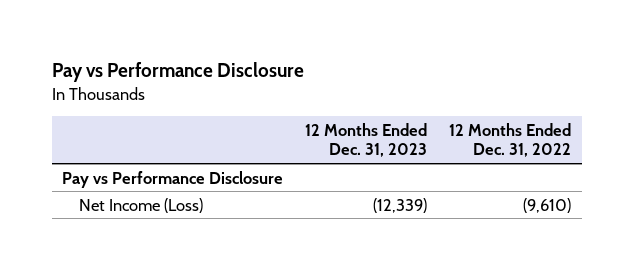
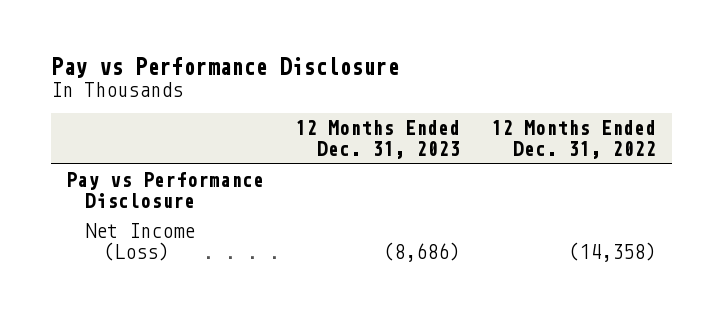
[373,197,428,213] (12,339) -> [383,241,461,262] (8,686)
[523,197,572,213] (9,610) -> [568,241,657,262] (14,358)

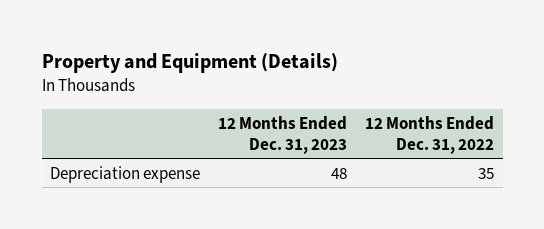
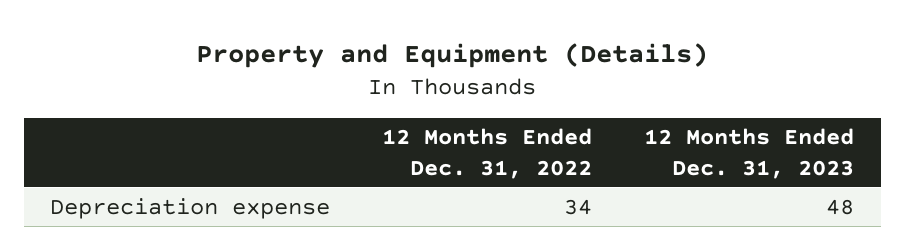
[477,167,494,179] 35 -> [564,199,593,216] 34

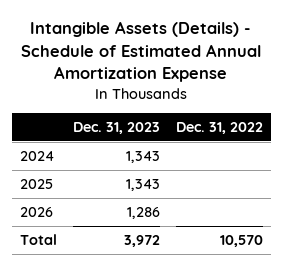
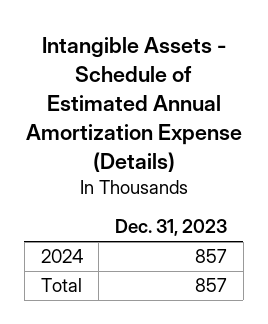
[21,21,262,83] Intangible Assets (Details) - Schedule of Estimated Annual Amortization Expense -> [25,37,242,172] Intangible Assets - Schedule of Estimated Annual Amortization Expense (Details)
[175,122,263,135] Dec. 31, 2022 -> none
[19,178,53,189] 2025 -> none
[19,206,53,217] 2026 -> none
[125,150,160,163] 1,343 -> [195,249,228,264] 857
[123,234,160,247] 3,972 -> [195,278,228,293] 857

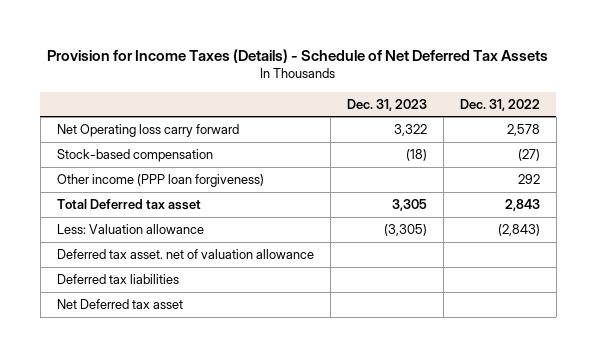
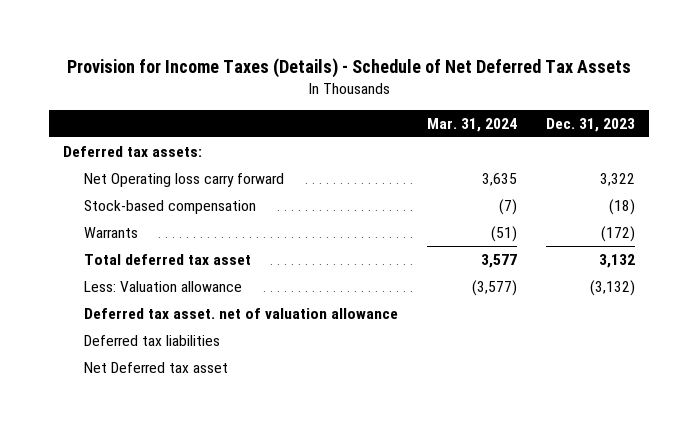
[459,98,540,111] Dec. 31, 2022 -> none
none -> [427,117,518,132] Mar. 31, 2024
none -> [63,145,203,157] Deferred tax assets:
[56,174,264,188] Other income (PPP loan forgiveness) -> none
none -> [84,226,139,238] Warrants
[56,199,201,211] Total Deferred tax asset -> [84,253,252,265] Total deferred tax asset
[391,199,427,212] 3,305 -> [598,253,635,268] 3,132
[383,224,427,237] (3,305) -> [589,279,635,296] (3,132)

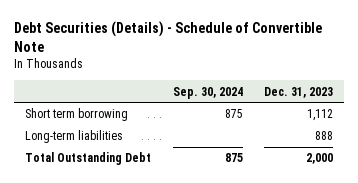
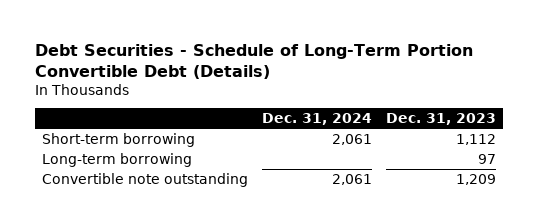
[14,21,323,52] Debt Securities (Details) - Schedule of Convertible Note -> [35,43,474,79] Debt Securities - Schedule of Long-Term Portion Convertible Debt (Details)
[172,86,243,99] Sep. 30, 2024 -> none
none -> [262,112,373,125] Dec. 31, 2024
[24,108,128,122] Short term borrowing -> [42,132,196,147] Short-term borrowing
[24,130,123,144] Long-term liabilities -> [42,152,193,167] Long-term borrowing
[315,131,334,141] 888 -> [478,153,497,164] 97
[24,152,151,166] Total Outstanding Debt -> [42,172,249,187] Convertible note outstanding
[306,153,334,165] 2,000 -> [456,173,497,185] 1,209

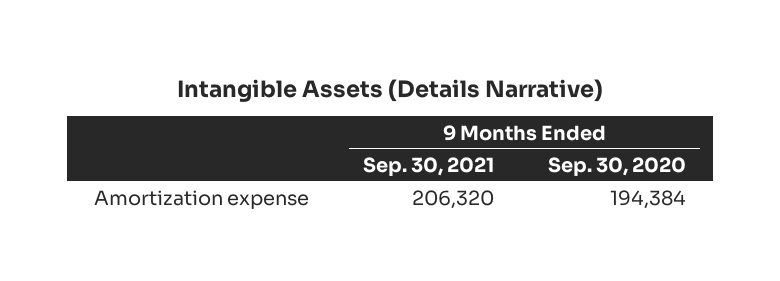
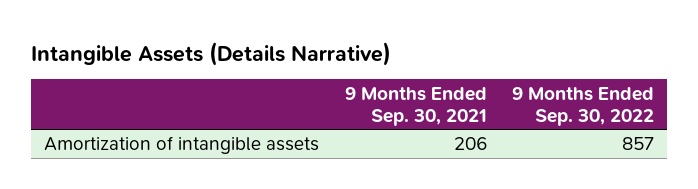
[548,156,687,176] Sep. 30, 2020 -> none
none -> [511,86,654,126] 9 Months Ended Sep. 30, 2022
[93,190,309,210] Amortization expense -> [44,136,320,155] Amortization of intangible assets
[411,190,494,210] 206,320 -> [453,137,487,151] 206

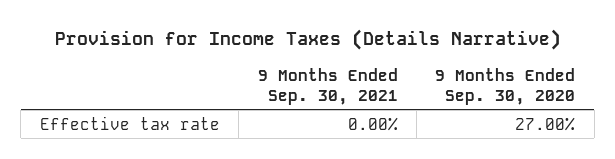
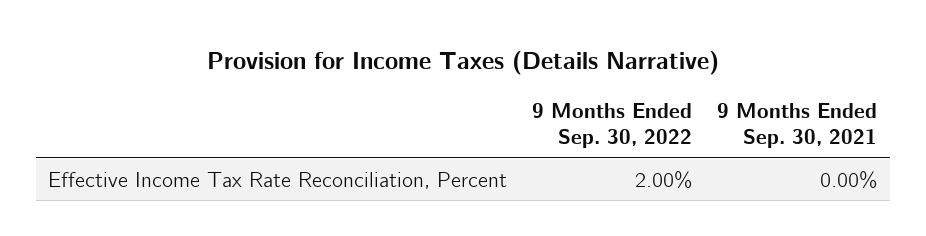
[435,67,576,105] 9 Months Ended Sep. 30, 2020 -> none
none -> [532,102,693,149] 9 Months Ended Sep. 30, 2022
[39,115,220,130] Effective tax rate -> [48,171,508,189] Effective Income Tax Rate Reconciliation, Percent

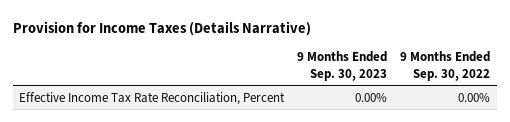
[717,102,878,149] 9 Months Ended Sep. 30, 2021 -> none
none -> [297,51,388,81] 9 Months Ended Sep. 30, 2023
[635,170,693,189] 2.00% -> [458,92,491,102] 0.00%

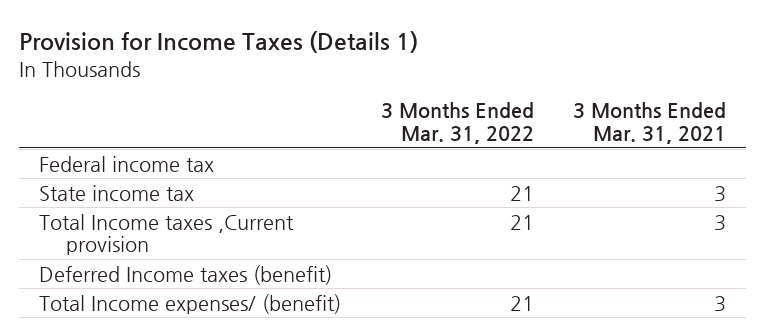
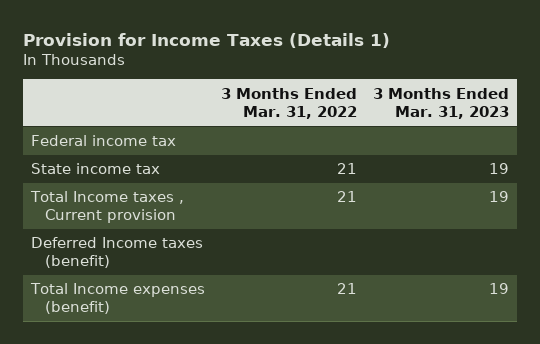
[573,101,727,144] 3 Months Ended Mar. 31, 2021 -> none
none -> [373,87,510,119] 3 Months Ended Mar. 31, 2023
[38,213,294,256] Total Income taxes ,Current provision -> [30,191,185,224] Total Income taxes , Current provision
[38,293,341,314] Total Income expenses/ (benefit) -> [30,283,206,315] Total Income expenses (benefit)

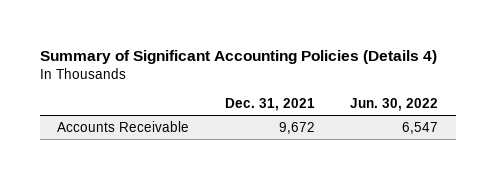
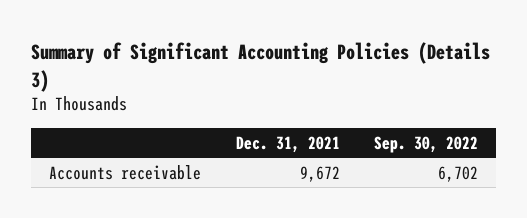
[39,49,437,64] Summary of Significant Accounting Policies (Details 4) -> [31,41,491,92] Summary of Significant Accounting Policies (Details 3)
[350,98,439,112] Jun. 30, 2022 -> none
none -> [374,136,479,154] Sep. 30, 2022
[57,120,190,132] Accounts Receivable -> [48,164,201,180] Accounts receivable

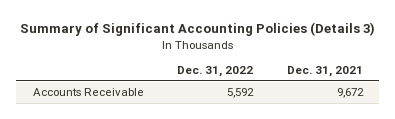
[374,136,479,154] Sep. 30, 2022 -> none
none -> [177,66,254,78] Dec. 31, 2022
[48,164,201,180] Accounts receivable -> [32,88,144,97] Accounts Receivable

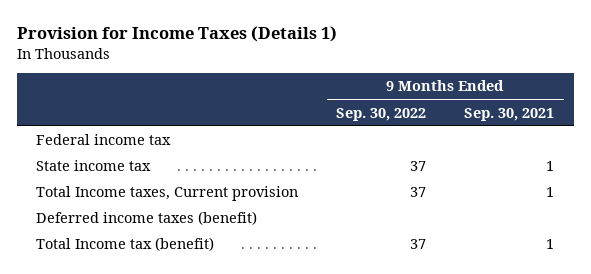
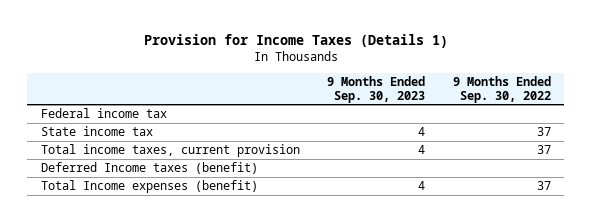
[464,107,555,121] Sep. 30, 2021 -> none
none -> [327,76,426,103] 9 Months Ended Sep. 30, 2023
[36,186,299,202] Total Income taxes, Current provision -> [40,144,300,158] Total income taxes, current provision
[36,211,258,226] Deferred income taxes (benefit) -> [40,162,258,175] Deferred Income taxes (benefit)
[36,237,215,252] Total Income tax (benefit) -> [40,180,258,194] Total Income expenses (benefit)

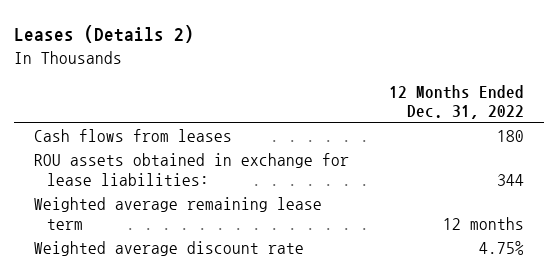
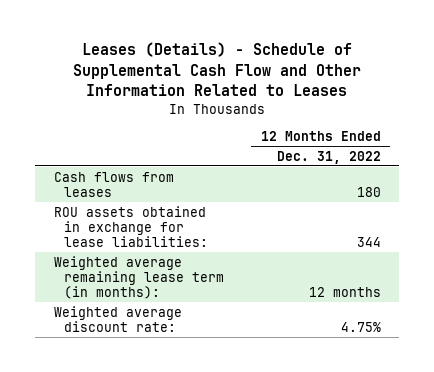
[13,24,194,43] Leases (Details 2) -> [73,42,362,96] Leases (Details) - Schedule of Supplemental Cash Flow and Other Information Related to Leases
[33,197,322,230] Weighted average remaining lease term -> [53,255,224,300] Weighted average remaining lease term (in months):
[33,241,304,257] Weighted average discount rate -> [53,305,182,332] Weighted average discount rate:

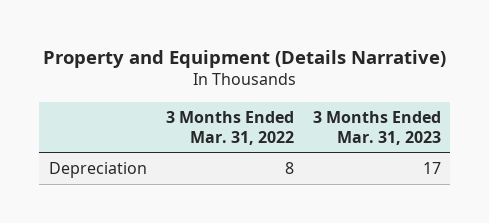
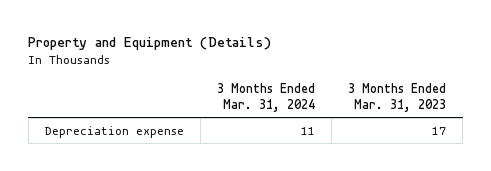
[42,49,446,68] Property and Equipment (Details Narrative) -> [28,37,272,51] Property and Equipment (Details)
[165,110,294,145] 3 Months Ended Mar. 31, 2022 -> none
none -> [216,83,315,112] 3 Months Ended Mar. 31, 2024
[48,162,147,179] Depreciation -> [44,125,184,138] Depreciation expense

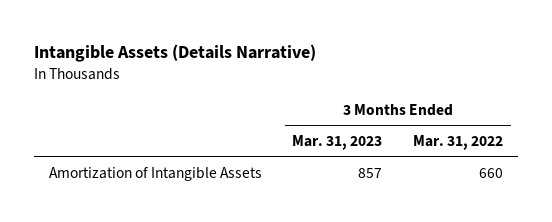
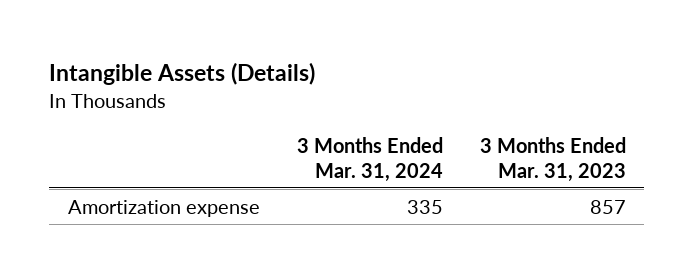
[33,43,316,62] Intangible Assets (Details Narrative) -> [49,61,316,85] Intangible Assets (Details)
[413,134,504,150] Mar. 31, 2022 -> none
none -> [296,136,443,182] 3 Months Ended Mar. 31, 2024
[48,166,262,181] Amortization of Intangible Assets -> [67,199,260,217] Amortization expense

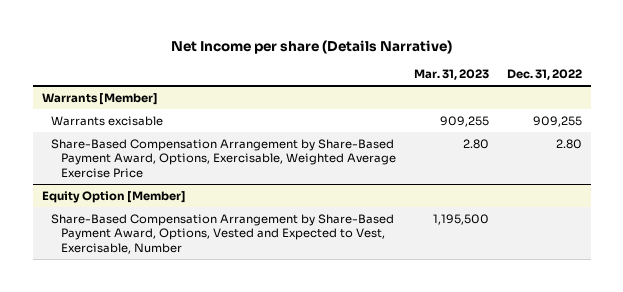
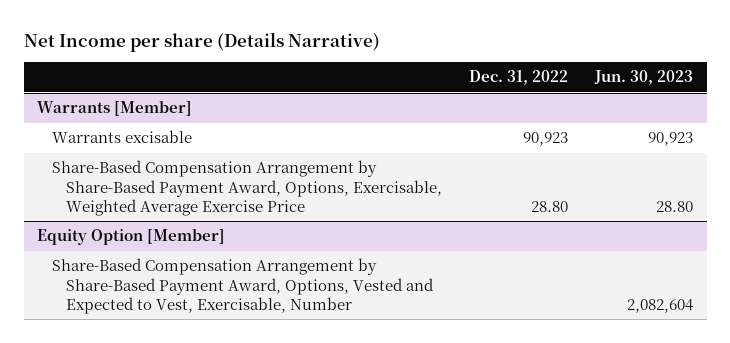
[413,69,489,81] Mar. 31, 2023 -> none
none -> [594,70,694,86] Jun. 30, 2023
[532,115,582,127] 909,255 -> [523,132,569,147] 90,923
[555,138,582,149] 2.80 -> [531,200,569,212] 28.80

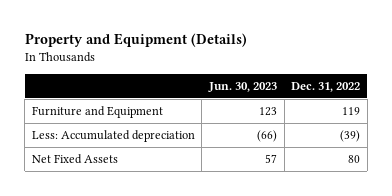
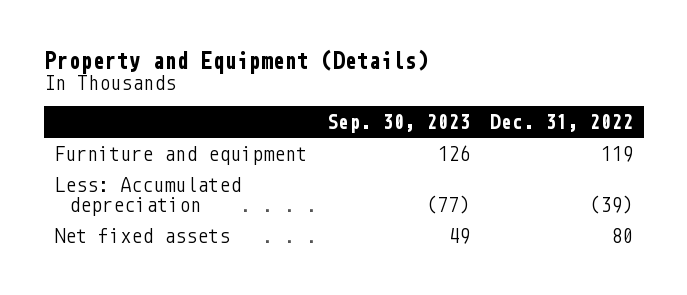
[208,82,278,93] Jun. 30, 2023 -> none
none -> [327,114,471,134] Sep. 30, 2023
[31,106,163,119] Furniture and Equipment -> [54,145,308,165] Furniture and equipment
[31,154,118,165] Net Fixed Assets -> [54,227,231,243] Net fixed assets

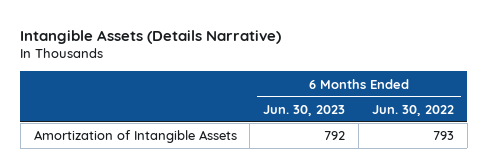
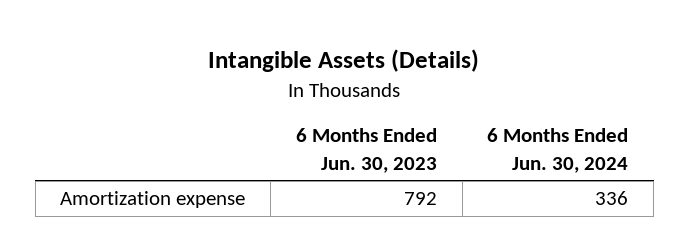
[20,29,282,44] Intangible Assets (Details Narrative) -> [208,49,480,73] Intangible Assets (Details)
[371,104,454,116] Jun. 30, 2022 -> none
none -> [487,128,629,173] 6 Months Ended Jun. 30, 2024
[33,130,237,144] Amortization of Intangible Assets -> [60,191,246,209] Amortization expense

